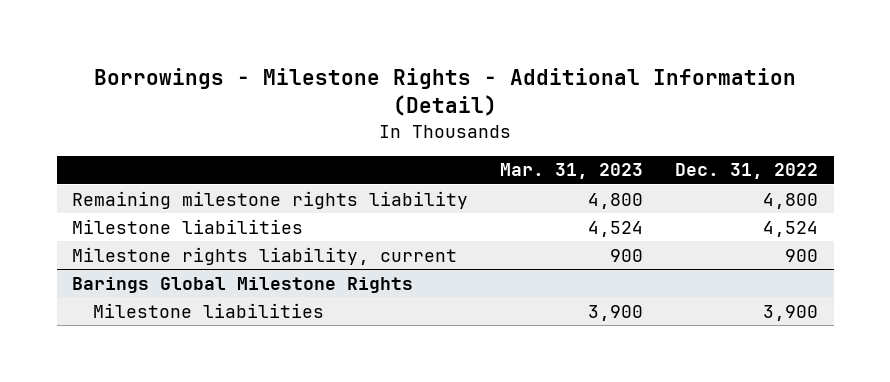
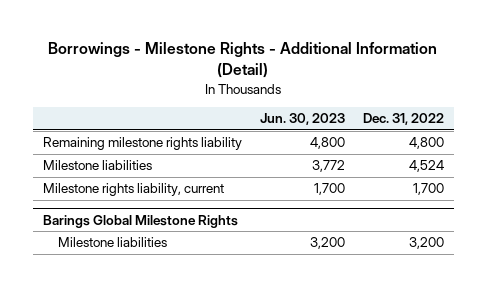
[500,163,644,180] Mar. 31, 2023 -> none
none -> [259,113,345,126] Jun. 30, 2023
[784,248,818,262] 900 -> [413,183,445,196] 1,700
[762,304,818,321] 3,900 -> [409,237,445,250] 3,200

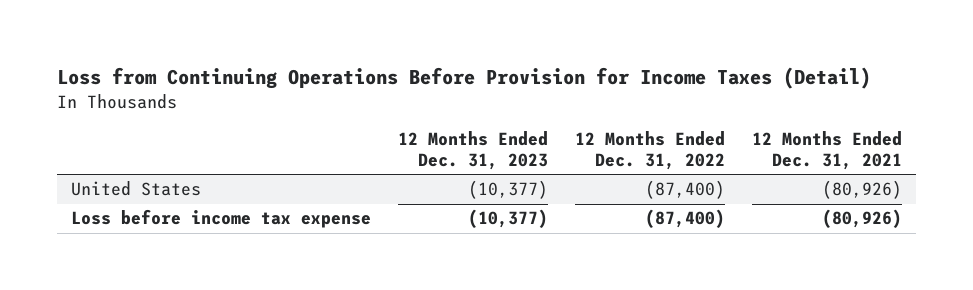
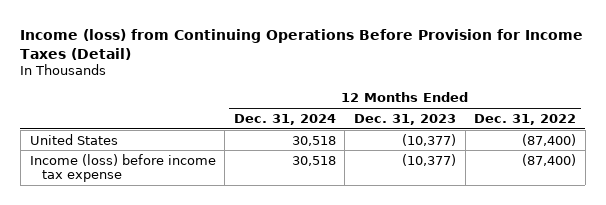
[57,67,872,90] Loss from Continuing Operations Before Provision for Income Taxes (Detail) -> [20,28,584,60] Income (loss) from Continuing Operations Before Provision for Income Taxes (Detail)
[752,131,903,170] 12 Months Ended Dec. 31, 2021 -> none
none -> [233,113,336,125] Dec. 31, 2024
[70,209,371,229] Loss before income tax expense -> [29,153,216,182] Income (loss) before income tax expense

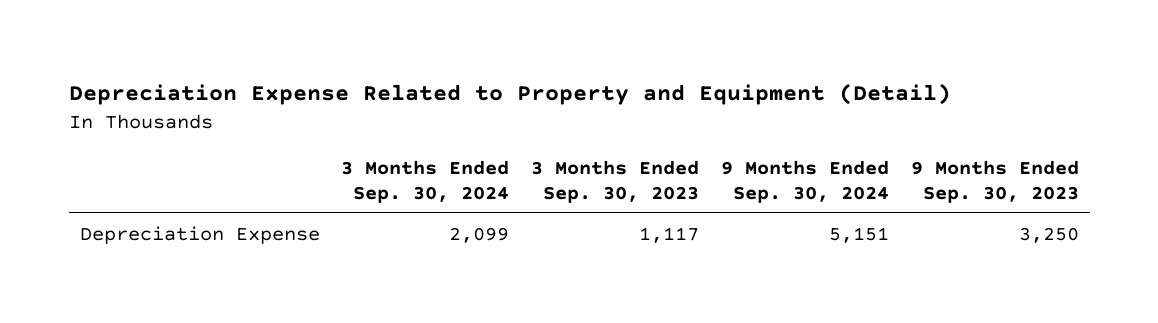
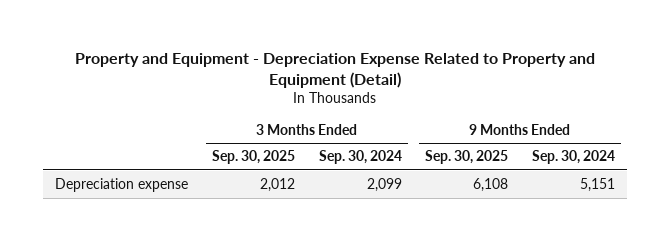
[68,83,951,106] Depreciation Expense Related to Property and Equipment (Detail) -> [75,52,596,88] Property and Equipment - Depreciation Expense Related to Property and Equipment (Detail)
[531,160,700,203] 3 Months Ended Sep. 30, 2023 -> none
[910,160,1079,203] 9 Months Ended Sep. 30, 2023 -> none
none -> [211,150,295,165] Sep. 30, 2025
none -> [425,150,509,165] Sep. 30, 2025
[79,225,320,244] Depreciation Expense -> [54,178,188,193] Depreciation expense

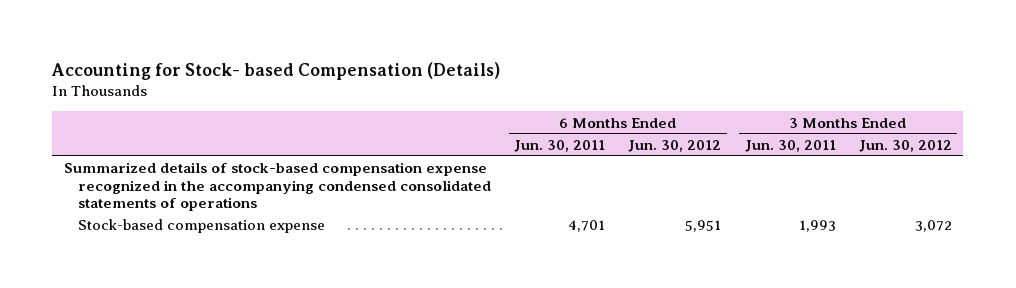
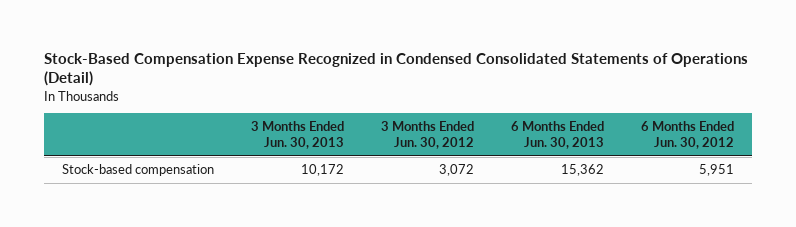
[51,61,501,80] Accounting for Stock- based Compensation (Details) -> [43,52,748,87] Stock-Based Compensation Expense Recognized in Condensed Consolidated Statements of Operations (Detail)
[514,139,606,152] Jun. 30, 2011 -> none
[744,139,836,152] Jun. 30, 2011 -> none
none -> [251,120,345,150] 3 Months Ended Jun. 30, 2013
none -> [510,120,604,150] 6 Months Ended Jun. 30, 2013
[63,162,492,212] Summarized details of stock-based compensation expense recognized in the accompanying condensed consolidated statements of operations -> none
[78,219,326,234] Stock-based compensation expense -> [62,164,215,177] Stock-based compensation

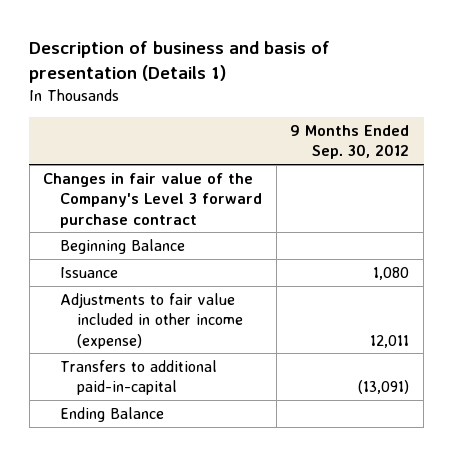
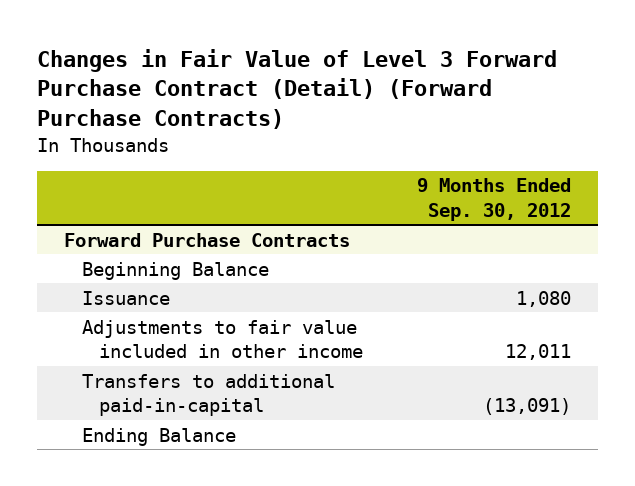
[29,41,331,84] Description of business and basis of presentation (Details 1) -> [37,48,558,129] Changes in Fair Value of Level 3 Forward Purchase Contract (Detail) (Forward Purchase Contracts)
[43,172,263,228] Changes in fair value of the Company's Level 3 forward purchase contract -> none
none -> [63,232,350,247] Forward Purchase Contracts
[60,292,244,349] Adjustments to fair value included in other income (expense) -> [81,319,364,358] Adjustments to fair value included in other income

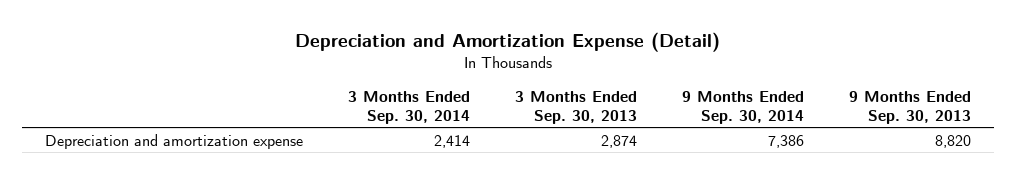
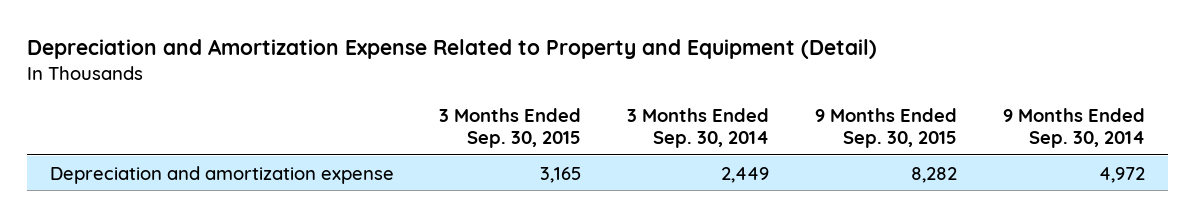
[295,31,721,52] Depreciation and Amortization Expense (Detail) -> [26,39,877,60] Depreciation and Amortization Expense Related to Property and Equipment (Detail)
[515,91,638,124] 3 Months Ended Sep. 30, 2013 -> none
[849,91,972,124] 9 Months Ended Sep. 30, 2013 -> none
none -> [439,107,582,149] 3 Months Ended Sep. 30, 2015
none -> [815,107,958,149] 9 Months Ended Sep. 30, 2015
[433,134,470,148] 2,414 -> [721,166,770,183] 2,449
[768,134,805,148] 7,386 -> [1099,166,1146,183] 4,972

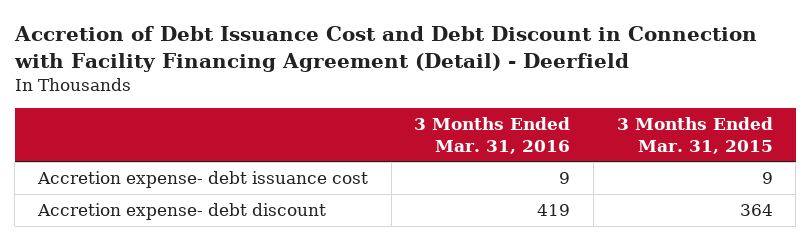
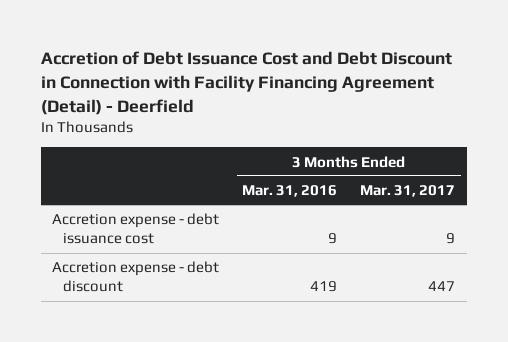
[616,117,773,154] 3 Months Ended Mar. 31, 2015 -> none
none -> [360,185,456,198] Mar. 31, 2017
[36,171,368,189] Accretion expense- debt issuance cost -> [52,213,220,245] Accretion expense - debt issuance cost
[36,203,326,221] Accretion expense- debt discount -> [52,261,220,293] Accretion expense - debt discount

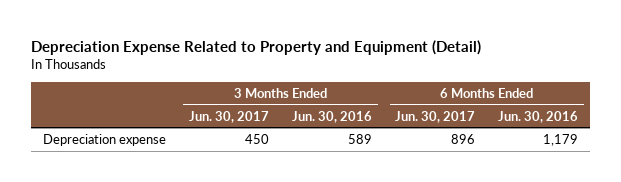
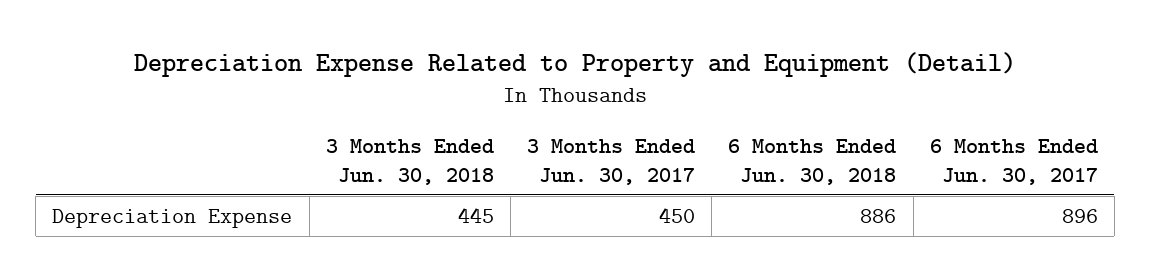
[292,110,373,123] Jun. 30, 2016 -> none
[498,110,579,123] Jun. 30, 2016 -> none
none -> [325,138,494,185] 3 Months Ended Jun. 30, 2018
none -> [728,138,897,185] 6 Months Ended Jun. 30, 2018
[42,133,166,146] Depreciation expense -> [52,209,293,229] Depreciation Expense

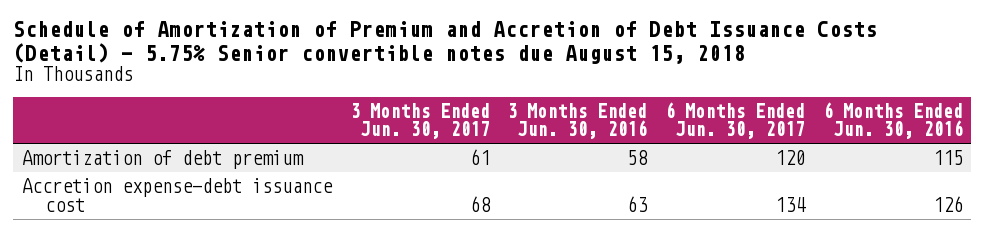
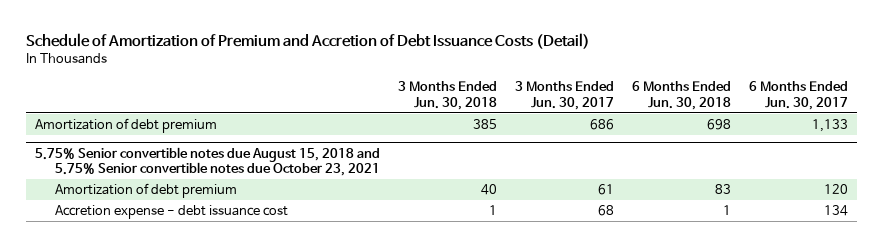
[13,20,878,64] Schedule of Amortization of Premium and Accretion of Debt Issuance Costs (Detail) - 5.75% Senior convertible notes due August 15, 2018 -> [26,33,591,50] Schedule of Amortization of Premium and Accretion of Debt Issuance Costs (Detail)
[507,102,648,140] 3 Months Ended Jun. 30, 2016 -> none
[822,101,963,140] 6 Months Ended Jun. 30, 2016 -> none
none -> [398,81,498,110] 3 Months Ended Jun. 30, 2018
none -> [631,81,731,110] 6 Months Ended Jun. 30, 2018
none -> [35,118,218,134] Amortization of debt premium
none -> [35,146,381,177] 5.75% Senior convertible notes due August 15, 2018 and 5.75% Senior convertible notes due October 23, 2021
[22,178,334,212] Accretion expense-debt issuance cost -> [54,205,288,220] Accretion expense - debt issuance cost

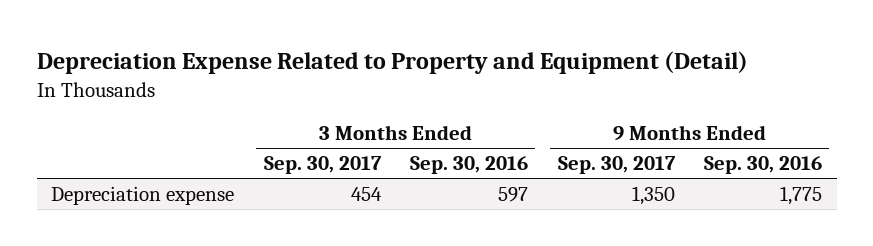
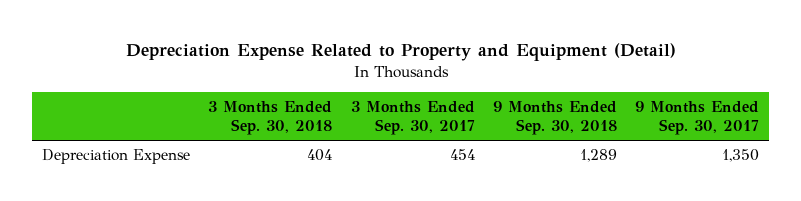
[410,156,529,175] Sep. 30, 2016 -> none
[703,156,822,175] Sep. 30, 2016 -> none
none -> [208,100,333,136] 3 Months Ended Sep. 30, 2018
none -> [492,100,617,136] 9 Months Ended Sep. 30, 2018
[51,186,235,206] Depreciation expense -> [41,149,190,165] Depreciation Expense

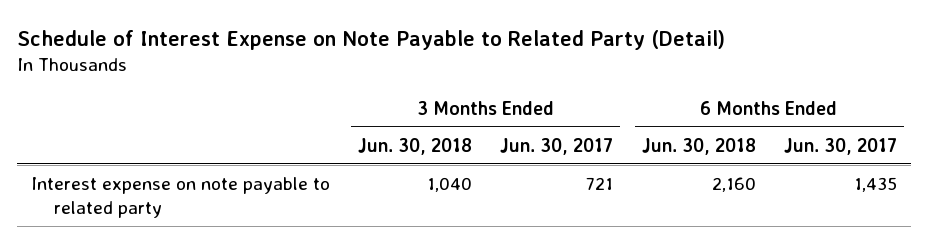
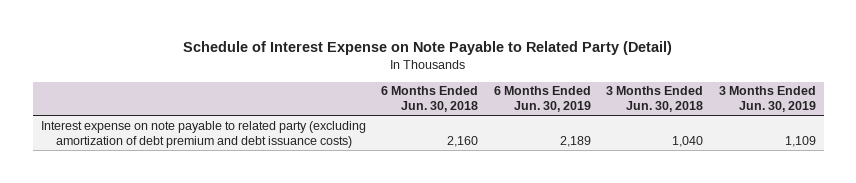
[500,137,614,155] Jun. 30, 2017 -> none
[783,137,897,155] Jun. 30, 2017 -> none
none -> [493,86,591,113] 6 Months Ended Jun. 30, 2019
none -> [718,86,816,113] 3 Months Ended Jun. 30, 2019
[30,176,330,218] Interest expense on note payable to related party -> [40,120,366,148] Interest expense on note payable to related party (excluding amortization of debt premium and debt issuance costs)

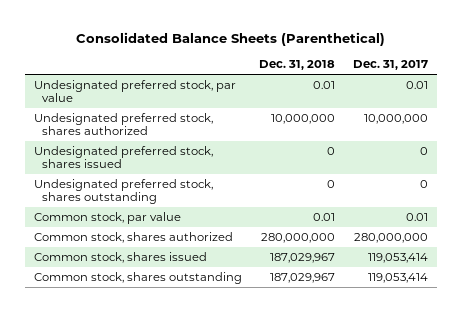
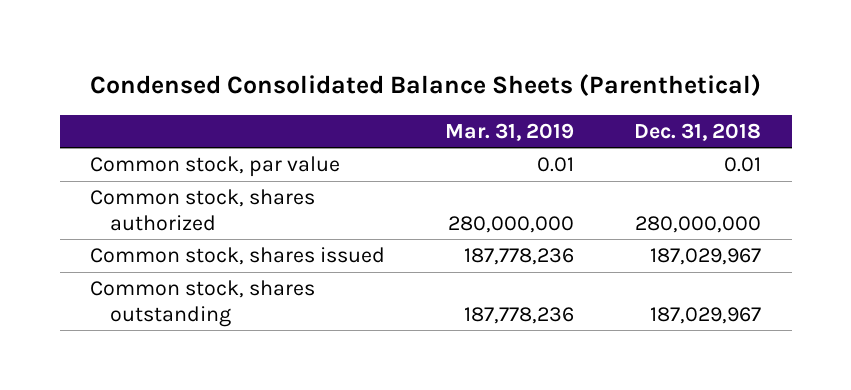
[75,31,385,46] Consolidated Balance Sheets (Parenthetical) -> [89,74,761,97] Condensed Consolidated Balance Sheets (Parenthetical)
[353,60,429,71] Dec. 31, 2017 -> none
none -> [445,122,575,141] Mar. 31, 2019
[33,79,236,103] Undesignated preferred stock, par value -> none
[33,112,213,136] Undesignated preferred stock, shares authorized -> none
[33,145,213,169] Undesignated preferred stock, shares issued -> none
[33,178,213,205] Undesignated preferred stock, shares outstanding -> none

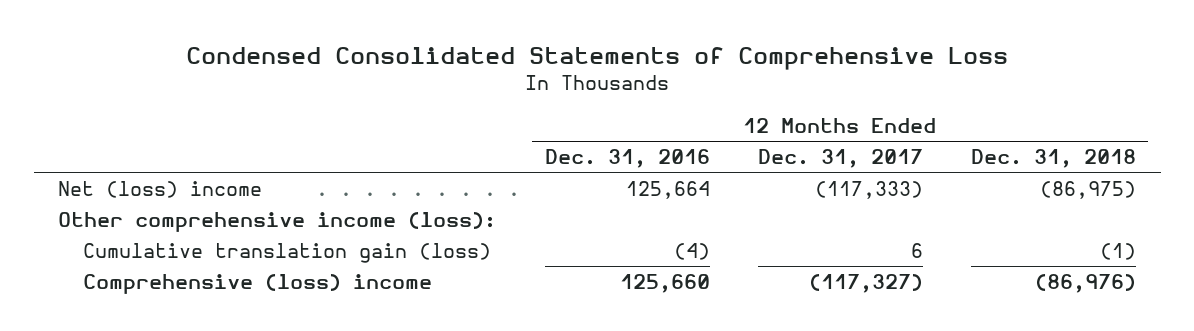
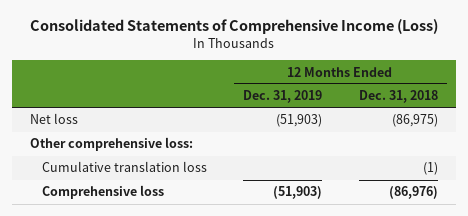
[186,47,1009,71] Condensed Consolidated Statements of Comprehensive Loss -> [29,19,438,35] Consolidated Statements of Comprehensive Income (Loss)
[544,149,710,169] Dec. 31, 2016 -> none
[757,149,923,169] Dec. 31, 2017 -> none
none -> [243,90,323,104] Dec. 31, 2019
[58,180,263,198] Net (loss) income -> [29,113,78,125] Net loss
[58,211,497,232] Other comprehensive income (loss): -> [29,137,193,152] Other comprehensive loss:
[83,242,492,263] Cumulative translation gain (loss) -> [41,161,207,173] Cumulative translation loss
[83,273,433,294] Comprehensive (loss) income -> [41,185,164,200] Comprehensive loss

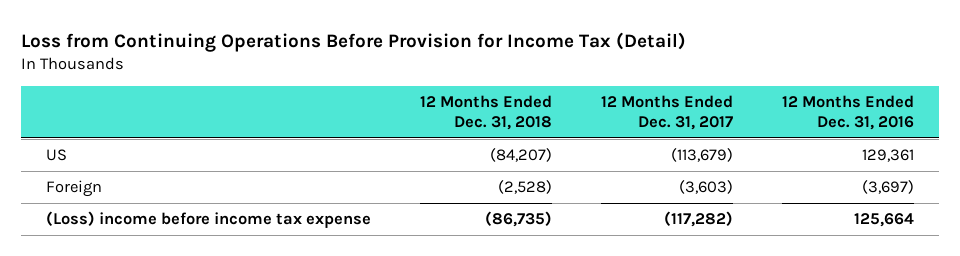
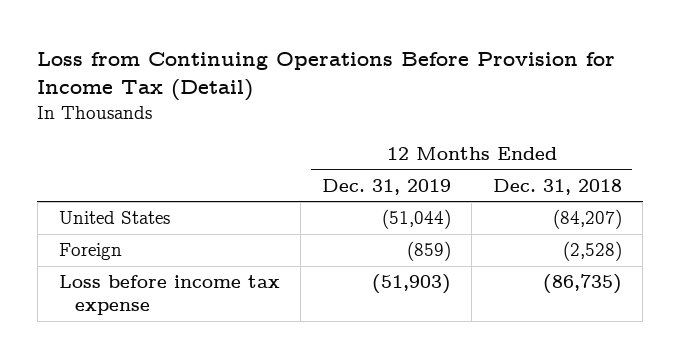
[600,95,733,130] 12 Months Ended Dec. 31, 2017 -> none
[782,95,915,130] 12 Months Ended Dec. 31, 2016 -> none
none -> [321,178,451,195] Dec. 31, 2019
[45,149,67,162] US -> [58,211,170,225] United States
[45,211,371,229] (Loss) income before income tax expense -> [58,275,280,315] Loss before income tax expense

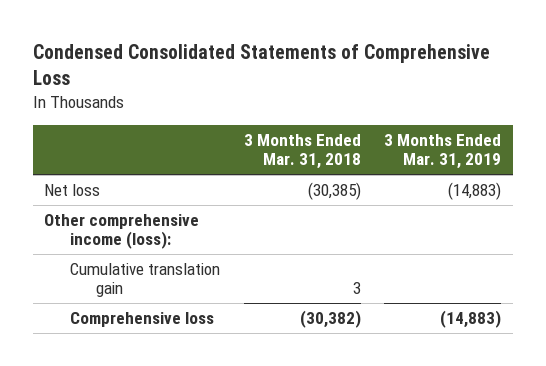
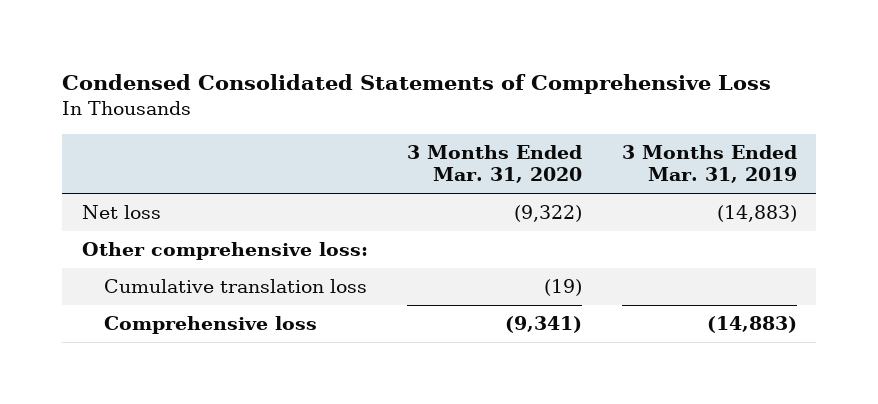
[243,133,361,170] 3 Months Ended Mar. 31, 2018 -> none
none -> [407,144,583,184] 3 Months Ended Mar. 31, 2020
[44,213,200,250] Other comprehensive income (loss): -> [81,242,368,261] Other comprehensive loss:
[70,262,221,298] Cumulative translation gain -> [104,279,368,294] Cumulative translation loss

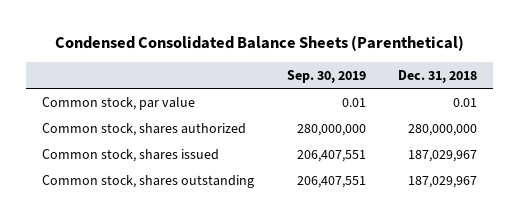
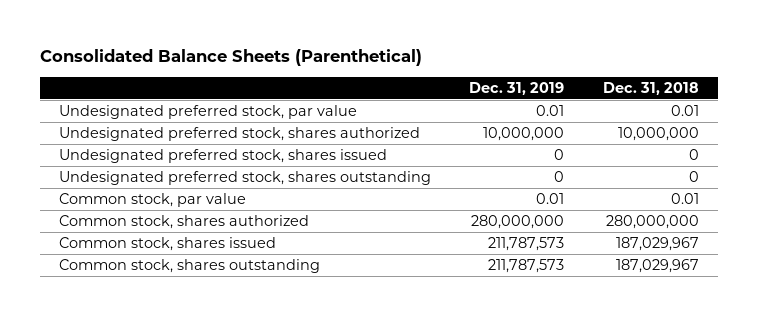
[54,35,464,52] Condensed Consolidated Balance Sheets (Parenthetical) -> [40,49,423,67] Consolidated Balance Sheets (Parenthetical)
[286,69,366,83] Sep. 30, 2019 -> none
none -> [469,81,565,95] Dec. 31, 2019
none -> [59,105,358,120] Undesignated preferred stock, par value
none -> [59,127,421,142] Undesignated preferred stock, shares authorized
none -> [59,149,388,164] Undesignated preferred stock, shares issued
none -> [59,171,432,186] Undesignated preferred stock, shares outstanding

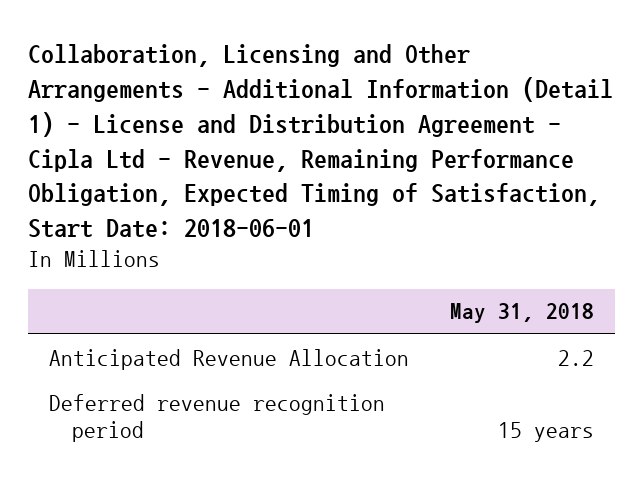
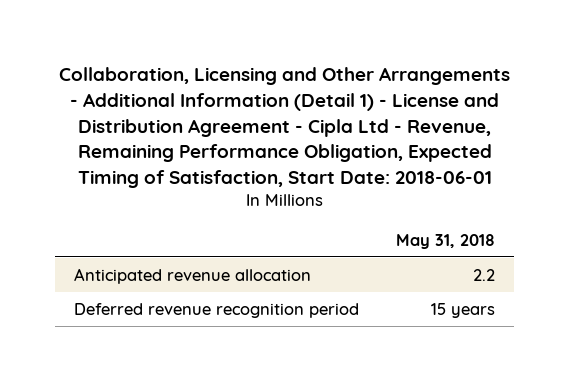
[48,348,409,370] Anticipated Revenue Allocation -> [73,267,311,284] Anticipated revenue allocation

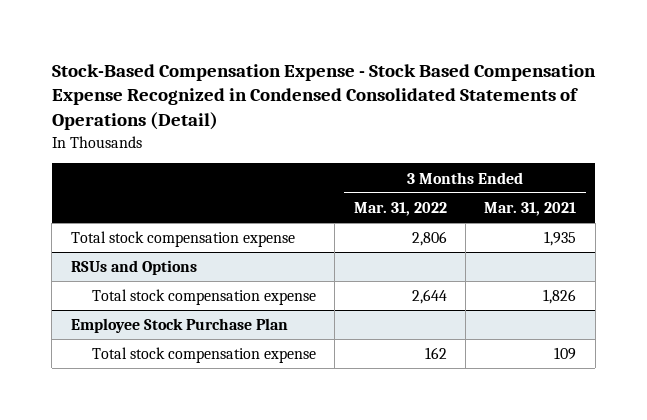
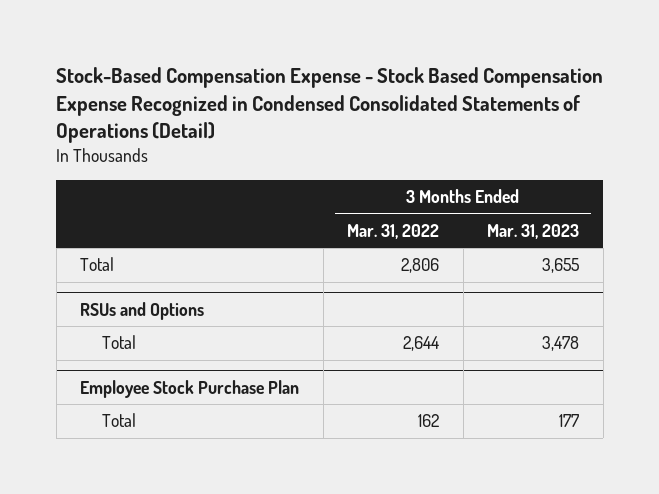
[484,202,577,217] Mar. 31, 2021 -> none
none -> [487,223,580,239] Mar. 31, 2023
[70,231,295,248] Total stock compensation expense -> [80,257,115,272] Total
[91,289,316,306] Total stock compensation expense -> [101,335,136,350] Total
[91,347,316,364] Total stock compensation expense -> [101,413,136,428] Total

